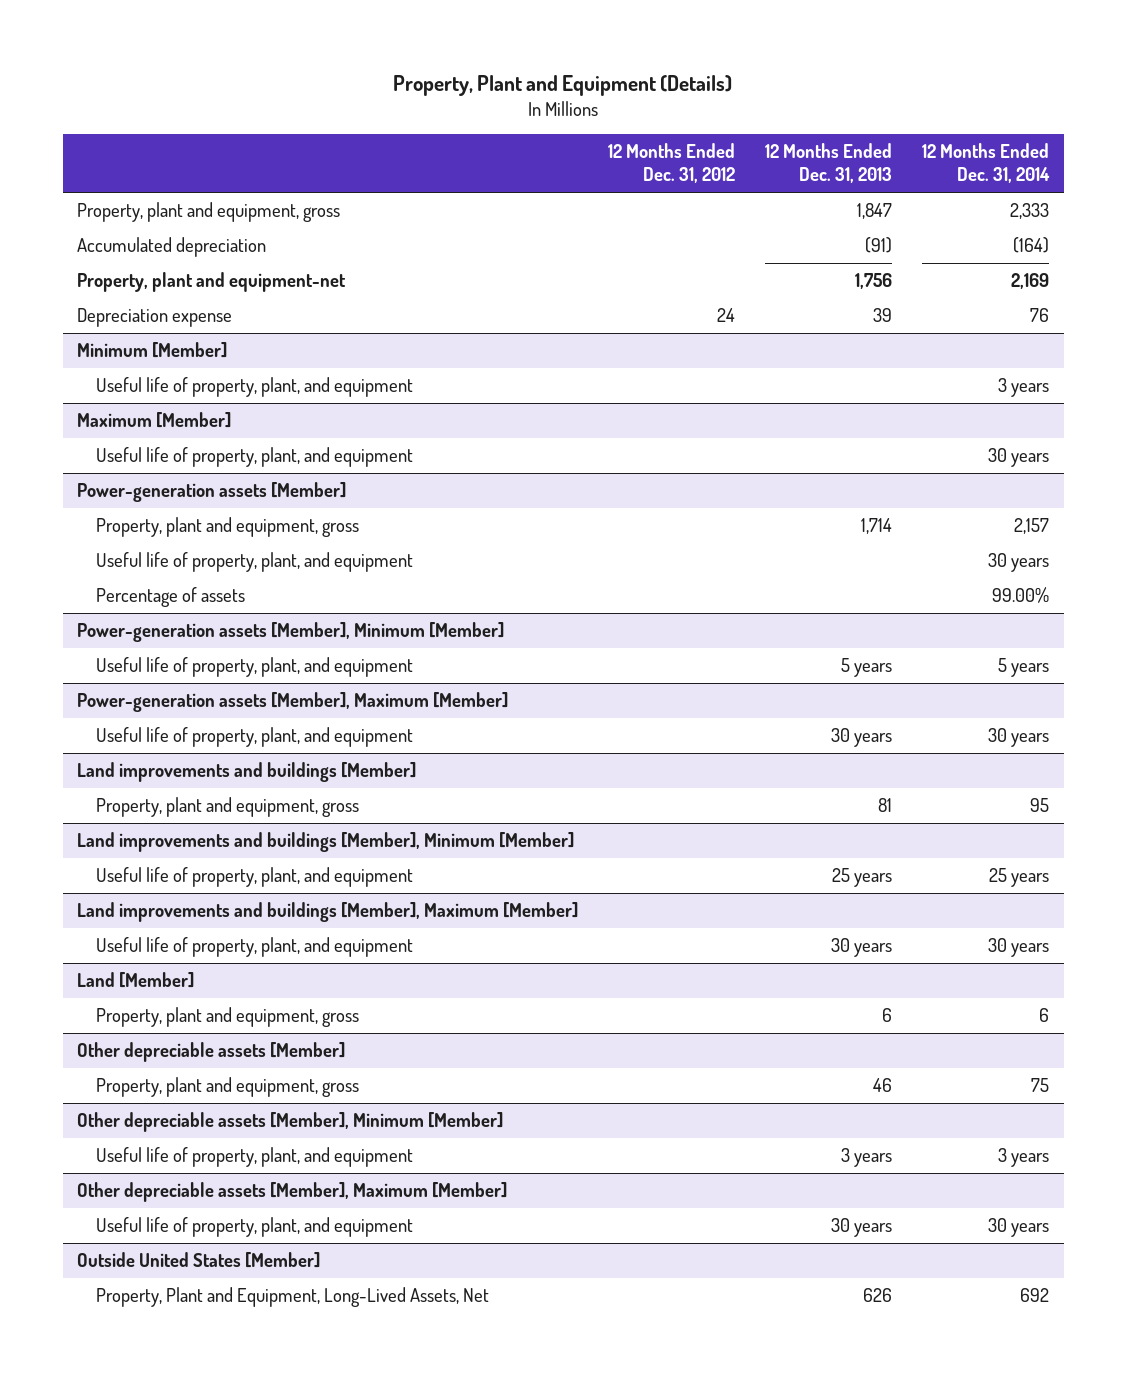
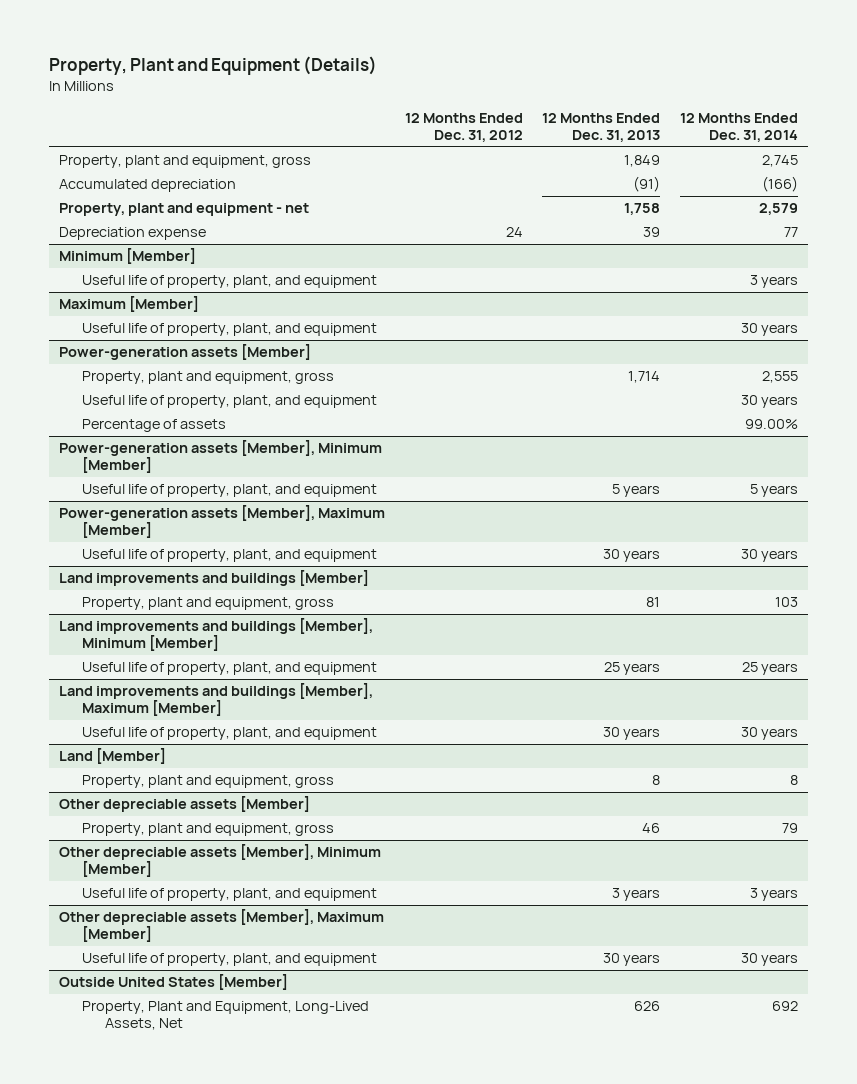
[857,203,893,220] 1,847 -> [624,155,661,168] 1,849
[1010,203,1050,220] 2,333 -> [762,155,799,168] 2,745
[1013,237,1050,254] (164) -> [762,176,799,193] (166)
[77,272,347,293] Property, plant and equipment-net -> [58,203,309,217] Property, plant and equipment - net
[855,273,893,290] 1,756 -> [624,203,661,216] 1,758
[1011,273,1050,290] 2,169 -> [759,203,799,216] 2,579
[1030,308,1050,323] 76 -> [784,227,799,238] 77
[1014,518,1050,535] 2,157 -> [762,371,799,384] 2,555
[1030,798,1050,813] 95 -> [775,597,799,608] 103
[882,1008,893,1023] 6 -> [652,775,661,786] 8
[1039,1008,1050,1023] 6 -> [790,775,799,786] 8
[1031,1078,1050,1093] 75 -> [782,823,799,834] 79

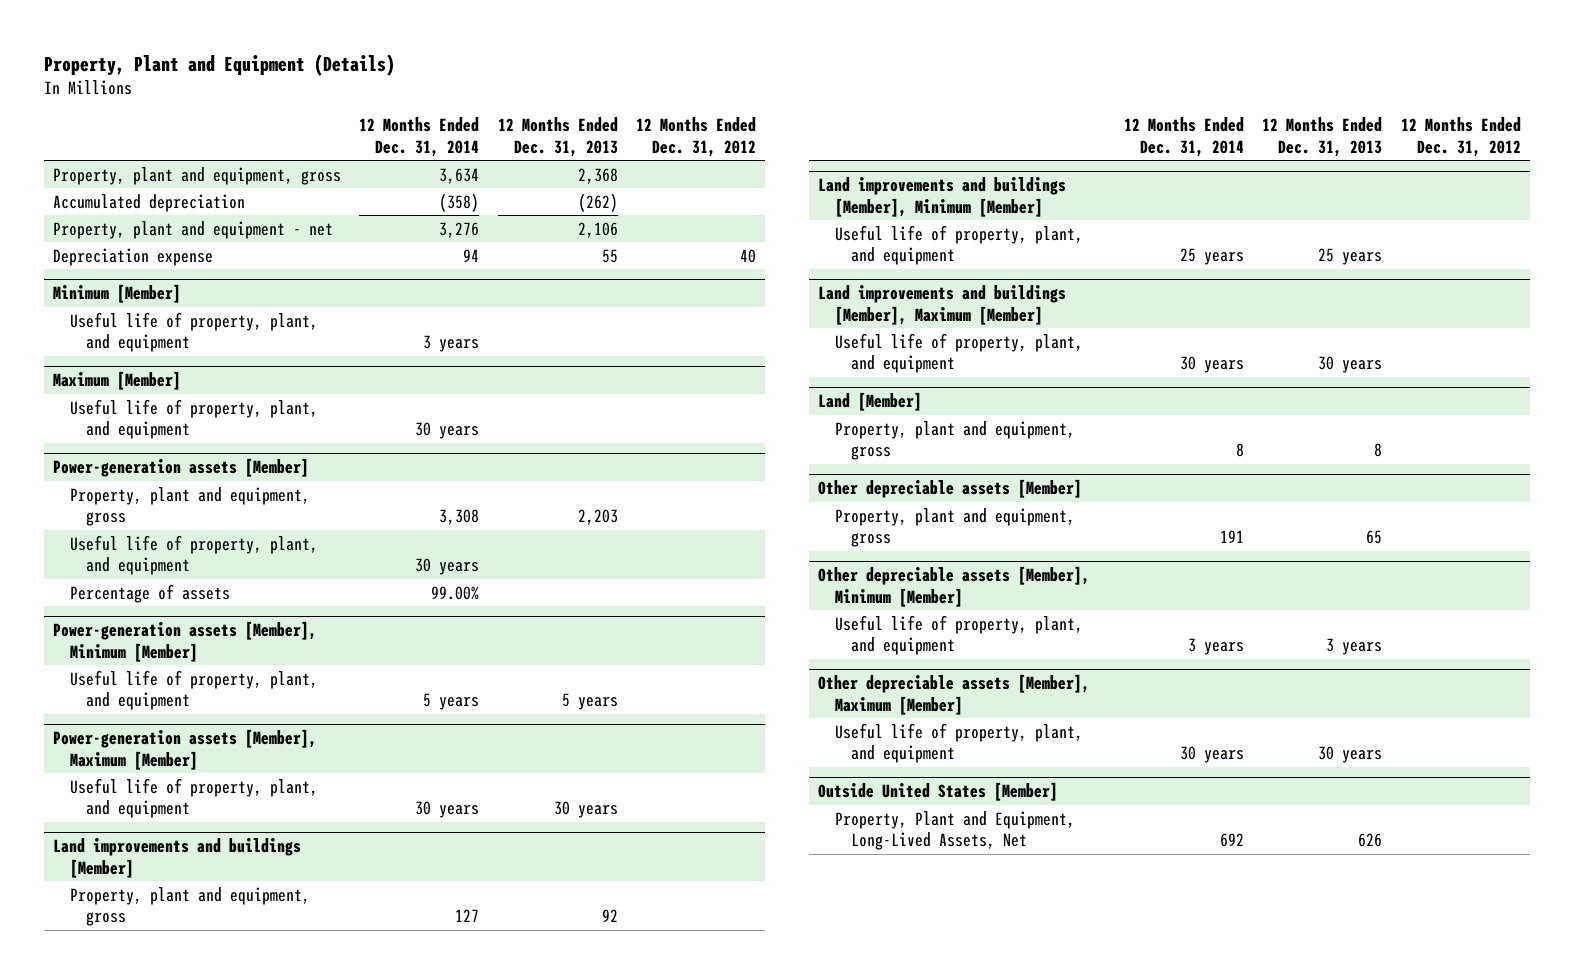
[624,155,661,168] 1,849 -> [577,167,618,184] 2,368
[762,155,799,168] 2,745 -> [439,167,480,184] 3,634
[633,176,661,193] (91) -> [577,192,618,212] (262)
[762,176,799,193] (166) -> [439,192,480,212] (358)
[624,203,661,216] 1,758 -> [577,221,618,238] 2,106
[759,203,799,216] 2,579 -> [439,221,480,238] 3,276
[505,227,523,238] 24 -> [739,248,756,263] 40
[643,227,661,238] 39 -> [601,248,618,263] 55
[784,227,799,238] 77 -> [463,248,480,262] 94
[628,371,661,384] 1,714 -> [577,509,618,526] 2,203
[762,371,799,384] 2,555 -> [439,509,480,526] 3,308
[646,597,661,608] 81 -> [601,909,618,923] 92
[775,597,799,608] 103 -> [455,909,480,923] 127
[642,823,661,834] 46 -> [1366,530,1383,545] 65
[782,823,799,834] 79 -> [1220,530,1245,544] 191

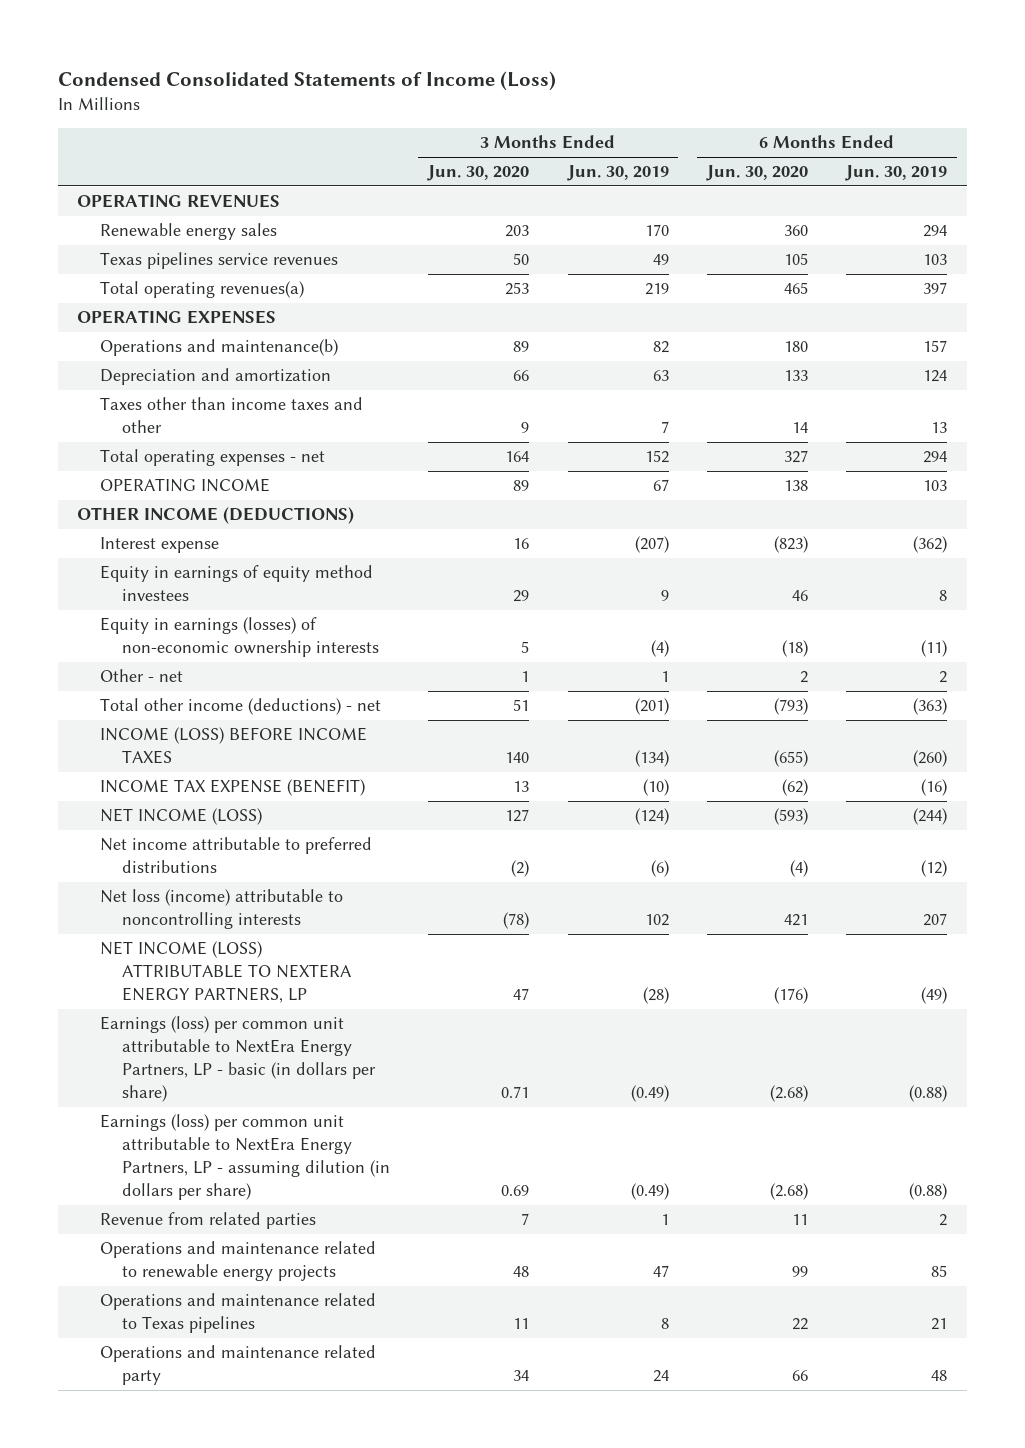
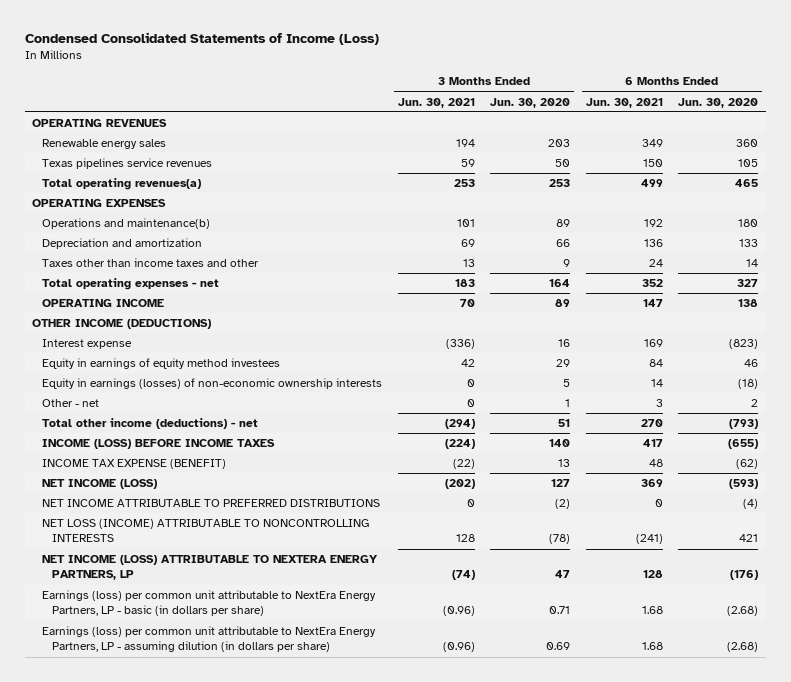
[566,165,669,182] Jun. 30, 2019 -> none
[845,165,948,182] Jun. 30, 2019 -> none
none -> [397,97,475,108] Jun. 30, 2021
none -> [585,97,663,108] Jun. 30, 2021
[99,837,372,874] Net income attributable to preferred distributions -> [42,499,381,508] NET INCOME ATTRIBUTABLE TO PREFERRED DISTRIBUTIONS
[99,889,343,930] Net loss (income) attributable to noncontrolling interests -> [42,519,371,543] NET LOSS (INCOME) ATTRIBUTABLE TO NONCONTROLLING INTERESTS
[99,1212,316,1230] Revenue from related parties -> none
[99,1241,376,1282] Operations and maintenance related to renewable energy projects -> none
[99,1293,376,1334] Operations and maintenance related to Texas pipelines -> none
[99,1345,376,1386] Operations and maintenance related party -> none

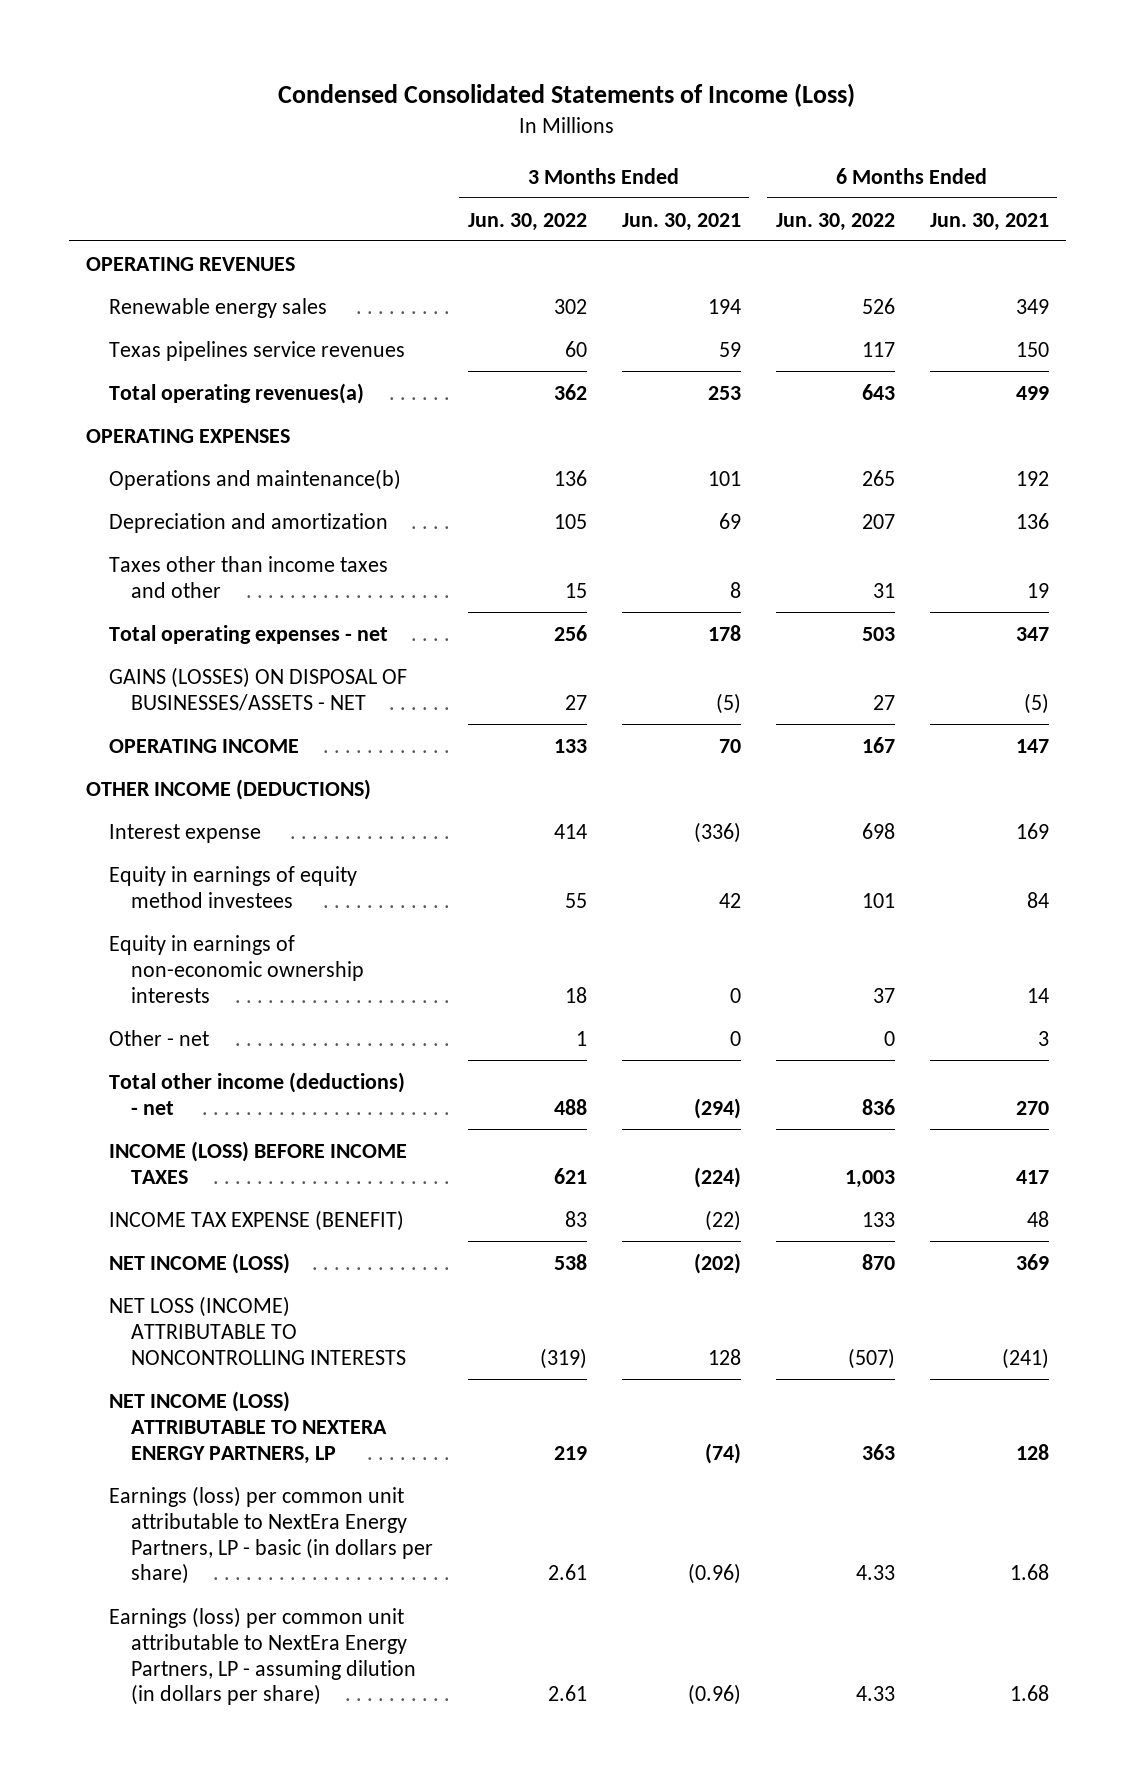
[490,97,571,108] Jun. 30, 2020 -> none
[678,97,759,108] Jun. 30, 2020 -> none
none -> [467,212,587,231] Jun. 30, 2022
none -> [775,212,895,231] Jun. 30, 2022
[462,259,475,268] 13 -> [729,581,741,598] 8
[648,259,663,268] 24 -> [1026,582,1049,598] 19
[454,279,475,288] 183 -> [707,624,741,641] 178
[641,279,663,288] 352 -> [1015,626,1049,641] 347
none -> [108,666,407,711] GAINS (LOSSES) ON DISPOSAL OF BUSINESSES/ASSETS - NET
[42,378,383,390] Equity in earnings (losses) of non-economic ownership interests -> [108,934,364,1003] Equity in earnings of non-economic ownership interests
[42,499,381,508] NET INCOME ATTRIBUTABLE TO PREFERRED DISTRIBUTIONS -> none

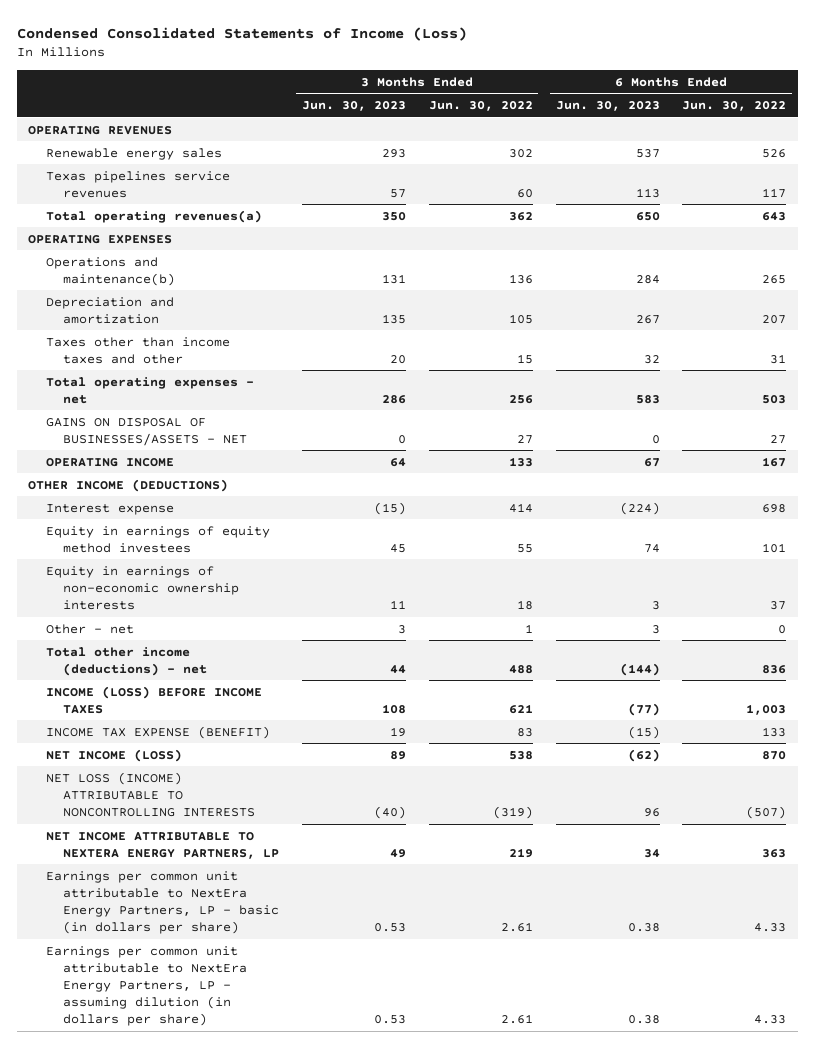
[621,212,741,231] Jun. 30, 2021 -> none
[929,212,1049,231] Jun. 30, 2021 -> none
none -> [301,100,406,111] Jun. 30, 2023
none -> [555,100,660,111] Jun. 30, 2023
[108,666,407,711] GAINS (LOSSES) ON DISPOSAL OF BUSINESSES/ASSETS - NET -> [45,417,248,446] GAINS ON DISPOSAL OF BUSINESSES/ASSETS - NET
[108,1390,387,1464] NET INCOME (LOSS) ATTRIBUTABLE TO NEXTERA ENERGY PARTNERS, LP -> [45,831,280,859] NET INCOME ATTRIBUTABLE TO NEXTERA ENERGY PARTNERS, LP
[108,1485,433,1585] Earnings (loss) per common unit attributable to NextEra Energy Partners, LP - basic (in dollars per share) -> [45,870,280,935] Earnings per common unit attributable to NextEra Energy Partners, LP - basic (in dollars per share)
[108,1606,416,1706] Earnings (loss) per common unit attributable to NextEra Energy Partners, LP - assuming dilution (in dollars per share) -> [45,945,248,1027] Earnings per common unit attributable to NextEra Energy Partners, LP - assuming dilution (in dollars per share)

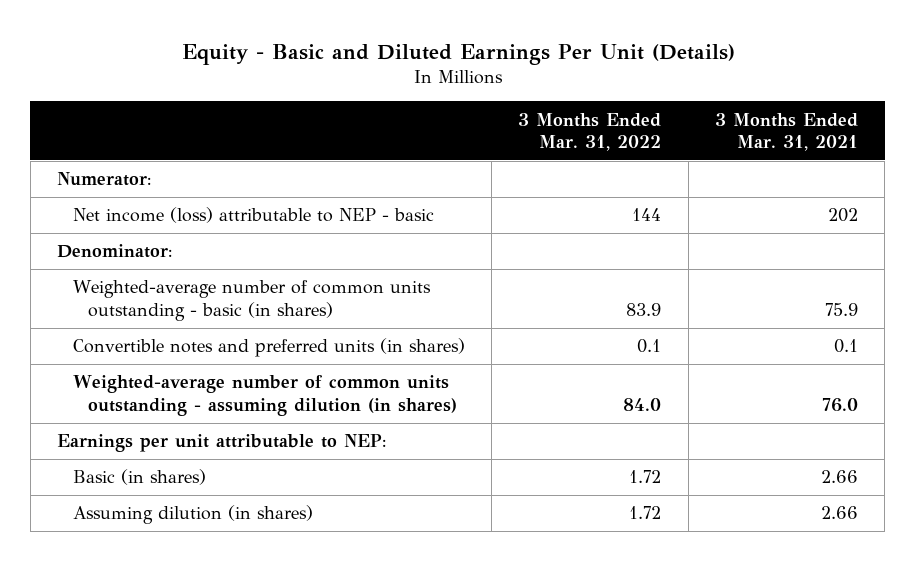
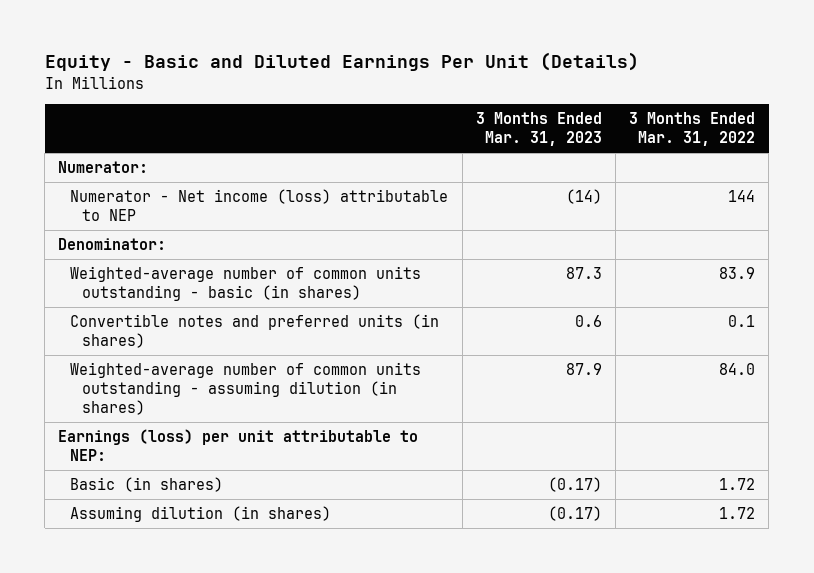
[714,112,858,152] 3 Months Ended Mar. 31, 2021 -> none
none -> [475,112,602,147] 3 Months Ended Mar. 31, 2023
[72,207,434,224] Net income (loss) attributable to NEP - basic -> [70,189,449,222] Numerator - Net income (loss) attributable to NEP
[57,434,387,453] Earnings per unit attributable to NEP: -> [58,429,419,462] Earnings (loss) per unit attributable to NEP:

